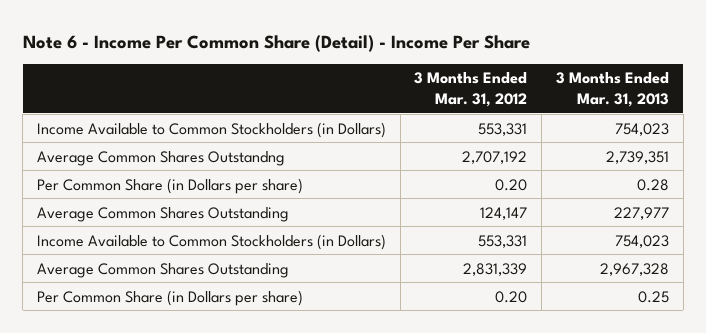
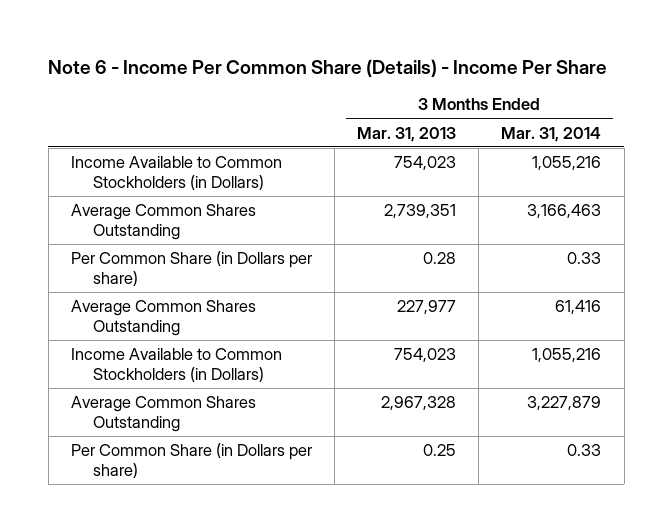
[22,34,530,52] Note 6 - Income Per Common Share (Detail) - Income Per Share -> [48,58,608,77] Note 6 - Income Per Common Share (Details) - Income Per Share
[414,72,528,107] 3 Months Ended Mar. 31, 2012 -> none
none -> [501,126,602,142] Mar. 31, 2014
[36,150,285,166] Average Common Shares Outstandng -> [70,204,256,240] Average Common Shares Outstanding

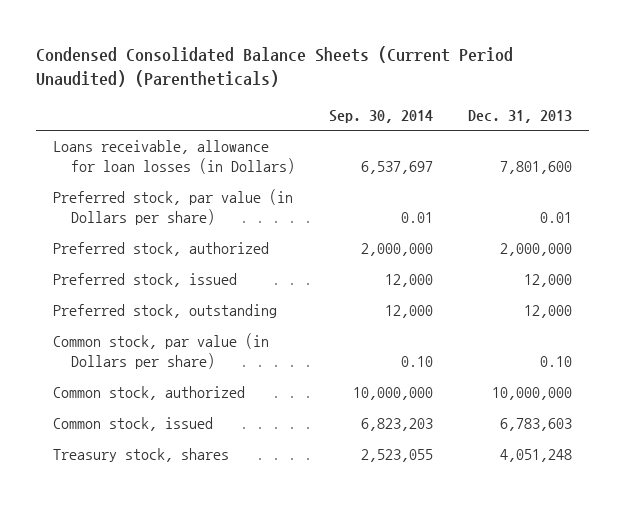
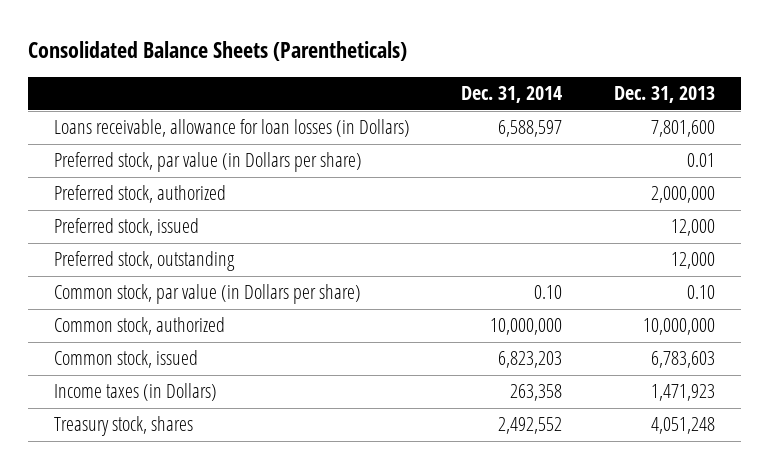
[36,46,514,87] Condensed Consolidated Balance Sheets (Current Period Unaudited) (Parentheticals) -> [27,40,407,61] Consolidated Balance Sheets (Parentheticals)
[329,109,434,123] Sep. 30, 2014 -> none
none -> [461,86,563,104] Dec. 31, 2014
none -> [53,383,217,402] Income taxes (in Dollars)

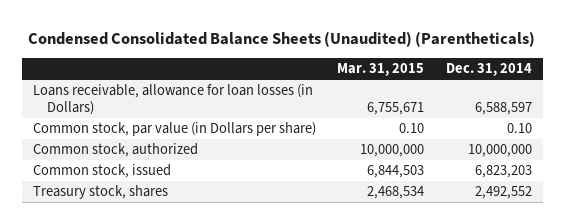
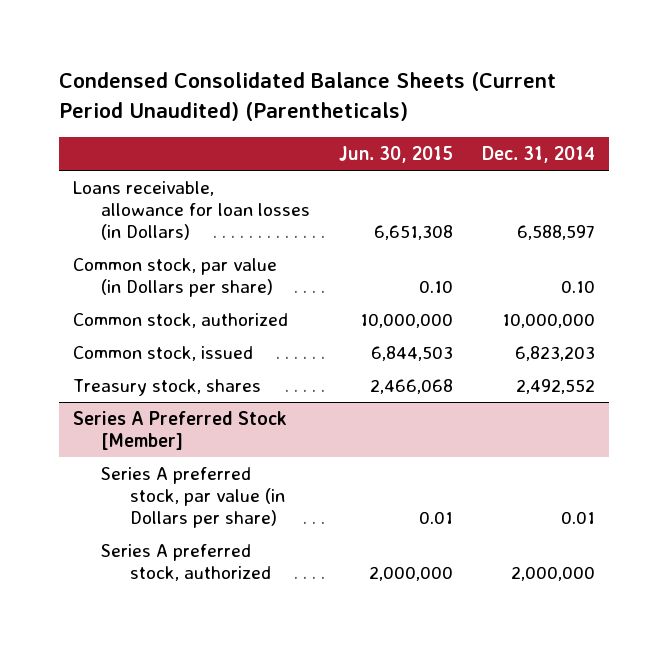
[28,30,536,47] Condensed Consolidated Balance Sheets (Unaudited) (Parentheticals) -> [58,72,556,121] Condensed Consolidated Balance Sheets (Current Period Unaudited) (Parentheticals)
[337,63,425,77] Mar. 31, 2015 -> none
none -> [339,146,454,164] Jun. 30, 2015
none -> [72,411,287,451] Series A Preferred Stock [Member]
none -> [101,467,285,529] Series A preferred stock, par value (in Dollars per share)
none -> [101,544,271,582] Series A preferred stock, authorized

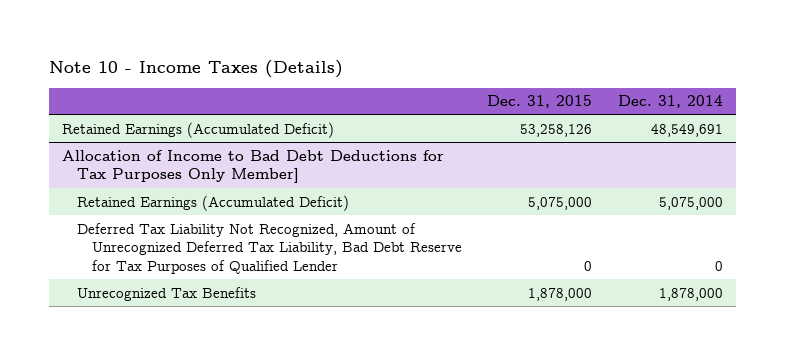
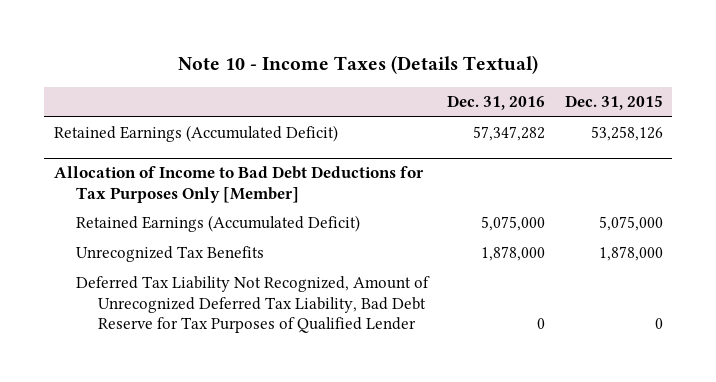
[49,59,344,78] Note 10 - Income Taxes (Details) -> [178,55,539,75] Note 10 - Income Taxes (Details Textual)
[617,95,723,109] Dec. 31, 2014 -> none
none -> [447,95,546,111] Dec. 31, 2016
[62,149,445,184] Allocation of Income to Bad Debt Deductions for Tax Purposes Only Member] -> [53,166,424,203] Allocation of Income to Bad Debt Deductions for Tax Purposes Only [Member]
[76,222,462,274] Deferred Tax Liability Not Recognized, Amount of Unrecognized Deferred Tax Liability, Bad Debt Reserve for Tax Purposes of Qualified Lender -> none
none -> [75,276,430,334] Deferred Tax Liability Not Recognized, Amount of Unrecognized Deferred Tax Liability, Bad Debt Reserve for Tax Purposes of Qualified Lender

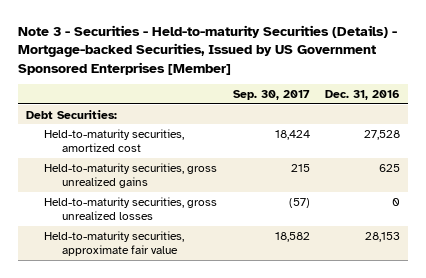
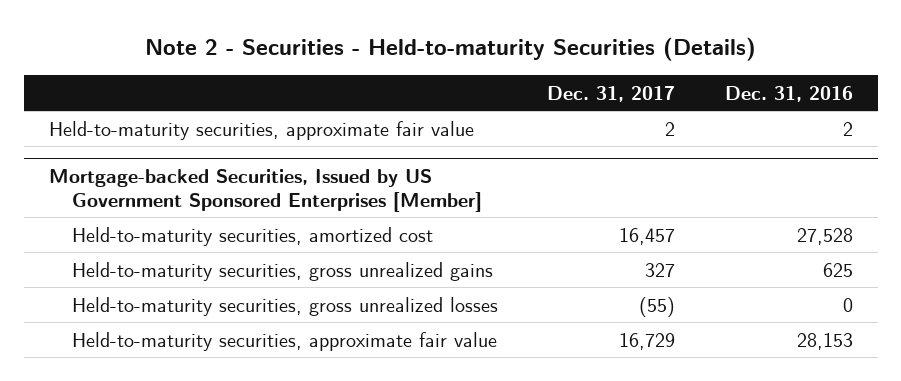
[17,24,397,75] Note 3 - Securities - Held-to-maturity Securities (Details) - Mortgage-backed Securities, Issued by US Government Sponsored Enterprises [Member] -> [144,36,756,61] Note 2 - Securities - Held-to-maturity Securities (Details)
[232,90,310,101] Sep. 30, 2017 -> none
none -> [547,85,676,102] Dec. 31, 2017
[25,109,117,119] Debt Securities: -> none
none -> [48,120,474,140] Held-to-maturity securities, approximate fair value
none -> [48,168,482,212] Mortgage-backed Securities, Issued by US Government Sponsored Enterprises [Member]

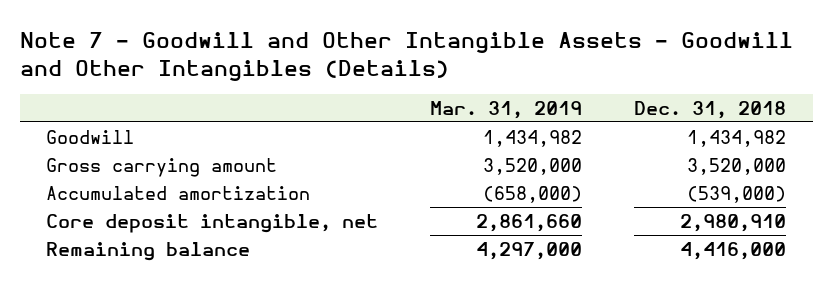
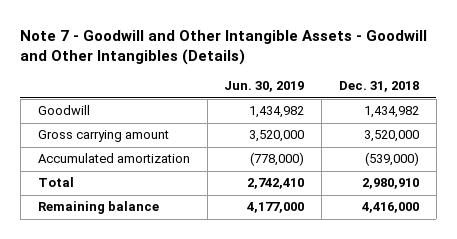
[430,100,583,119] Mar. 31, 2019 -> none
none -> [224,81,305,93] Jun. 30, 2019
[46,213,379,233] Core deposit intangible, net -> [37,177,74,188] Total

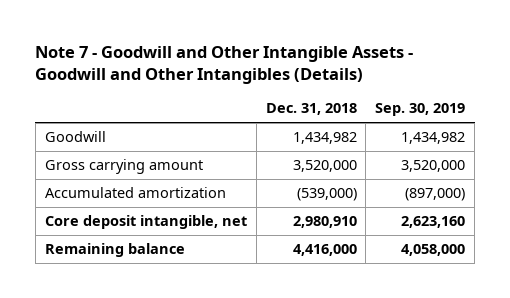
[224,81,305,93] Jun. 30, 2019 -> none
none -> [375,103,466,117] Sep. 30, 2019
[37,177,74,188] Total -> [44,215,247,230] Core deposit intangible, net

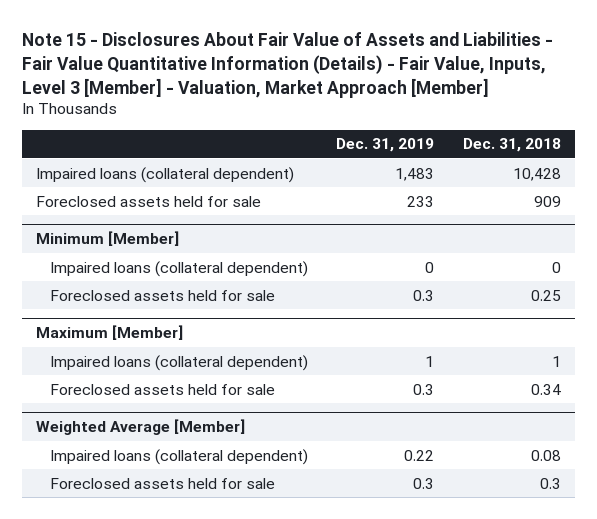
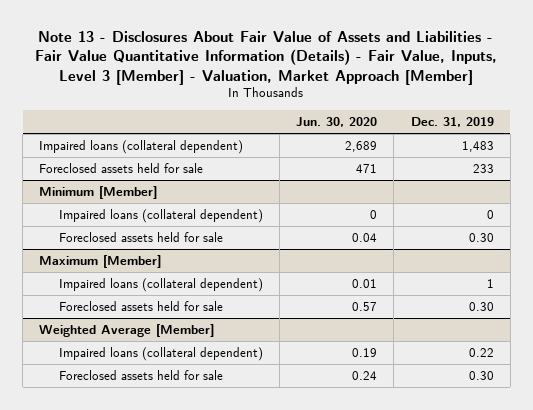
[22,32,554,98] Note 15 - Disclosures About Fair Value of Assets and Liabilities - Fair Value Quantitative Information (Details) - Fair Value, Inputs, Level 3 [Member] - Valuation, Market Approach [Member] -> [35,30,498,85] Note 13 - Disclosures About Fair Value of Assets and Liabilities - Fair Value Quantitative Information (Details) - Fair Value, Inputs, Level 3 [Member] - Valuation, Market Approach [Member]
[462,138,561,153] Dec. 31, 2018 -> none
none -> [296,116,378,127] Jun. 30, 2020
[413,289,435,301] 0.3 -> [468,233,494,243] 0.30
[413,383,435,395] 0.3 -> [468,302,494,312] 0.30
[413,477,435,489] 0.3 -> [468,371,494,381] 0.30

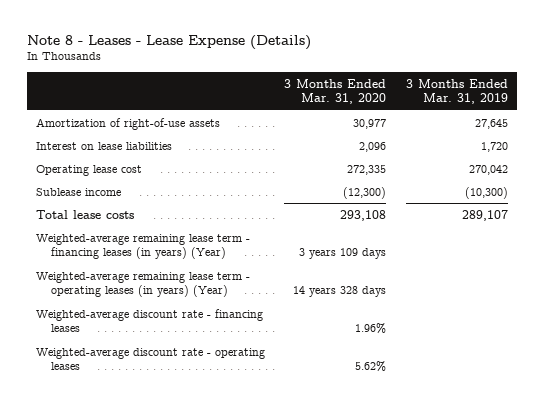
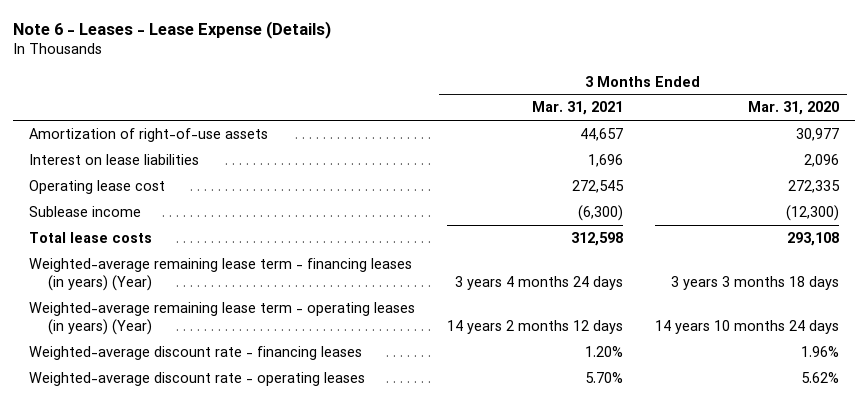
[26,34,311,50] Note 8 - Leases - Lease Expense (Details) -> [12,20,331,39] Note 6 - Leases - Lease Expense (Details)
[405,78,508,105] 3 Months Ended Mar. 31, 2019 -> none
none -> [531,101,623,116] Mar. 31, 2021
[299,248,387,260] 3 years 109 days -> [670,275,839,290] 3 years 3 months 18 days
[293,286,387,298] 14 years 328 days -> [654,319,839,334] 14 years 10 months 24 days

